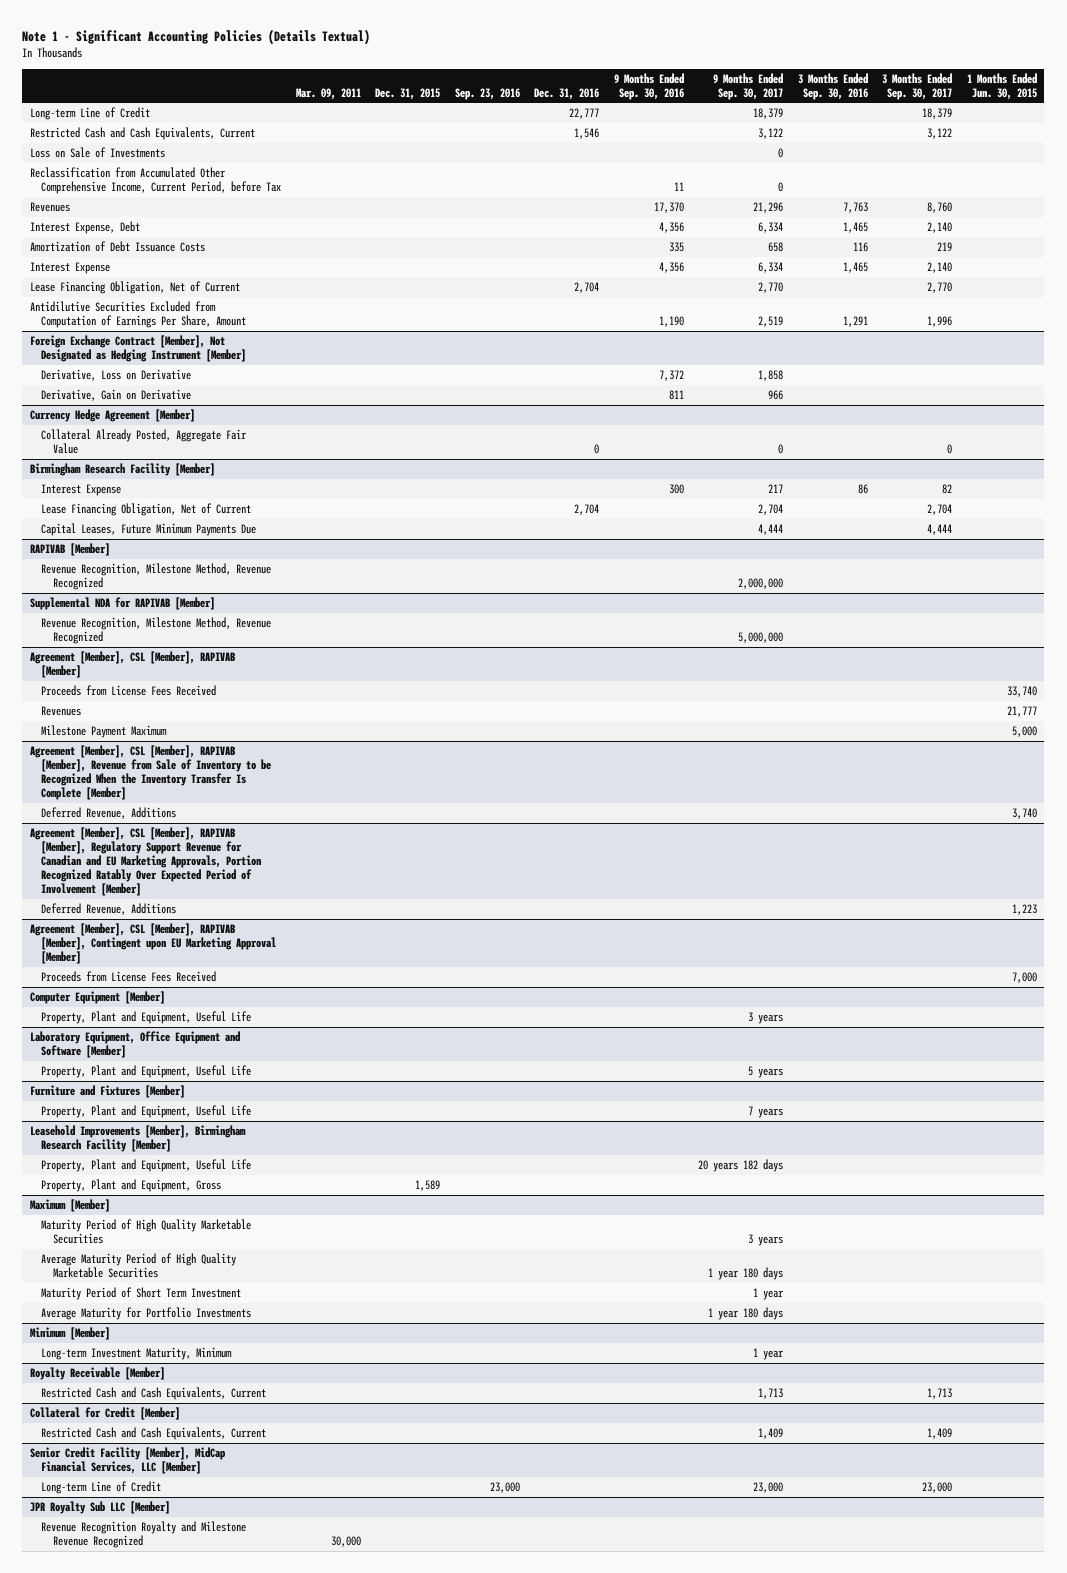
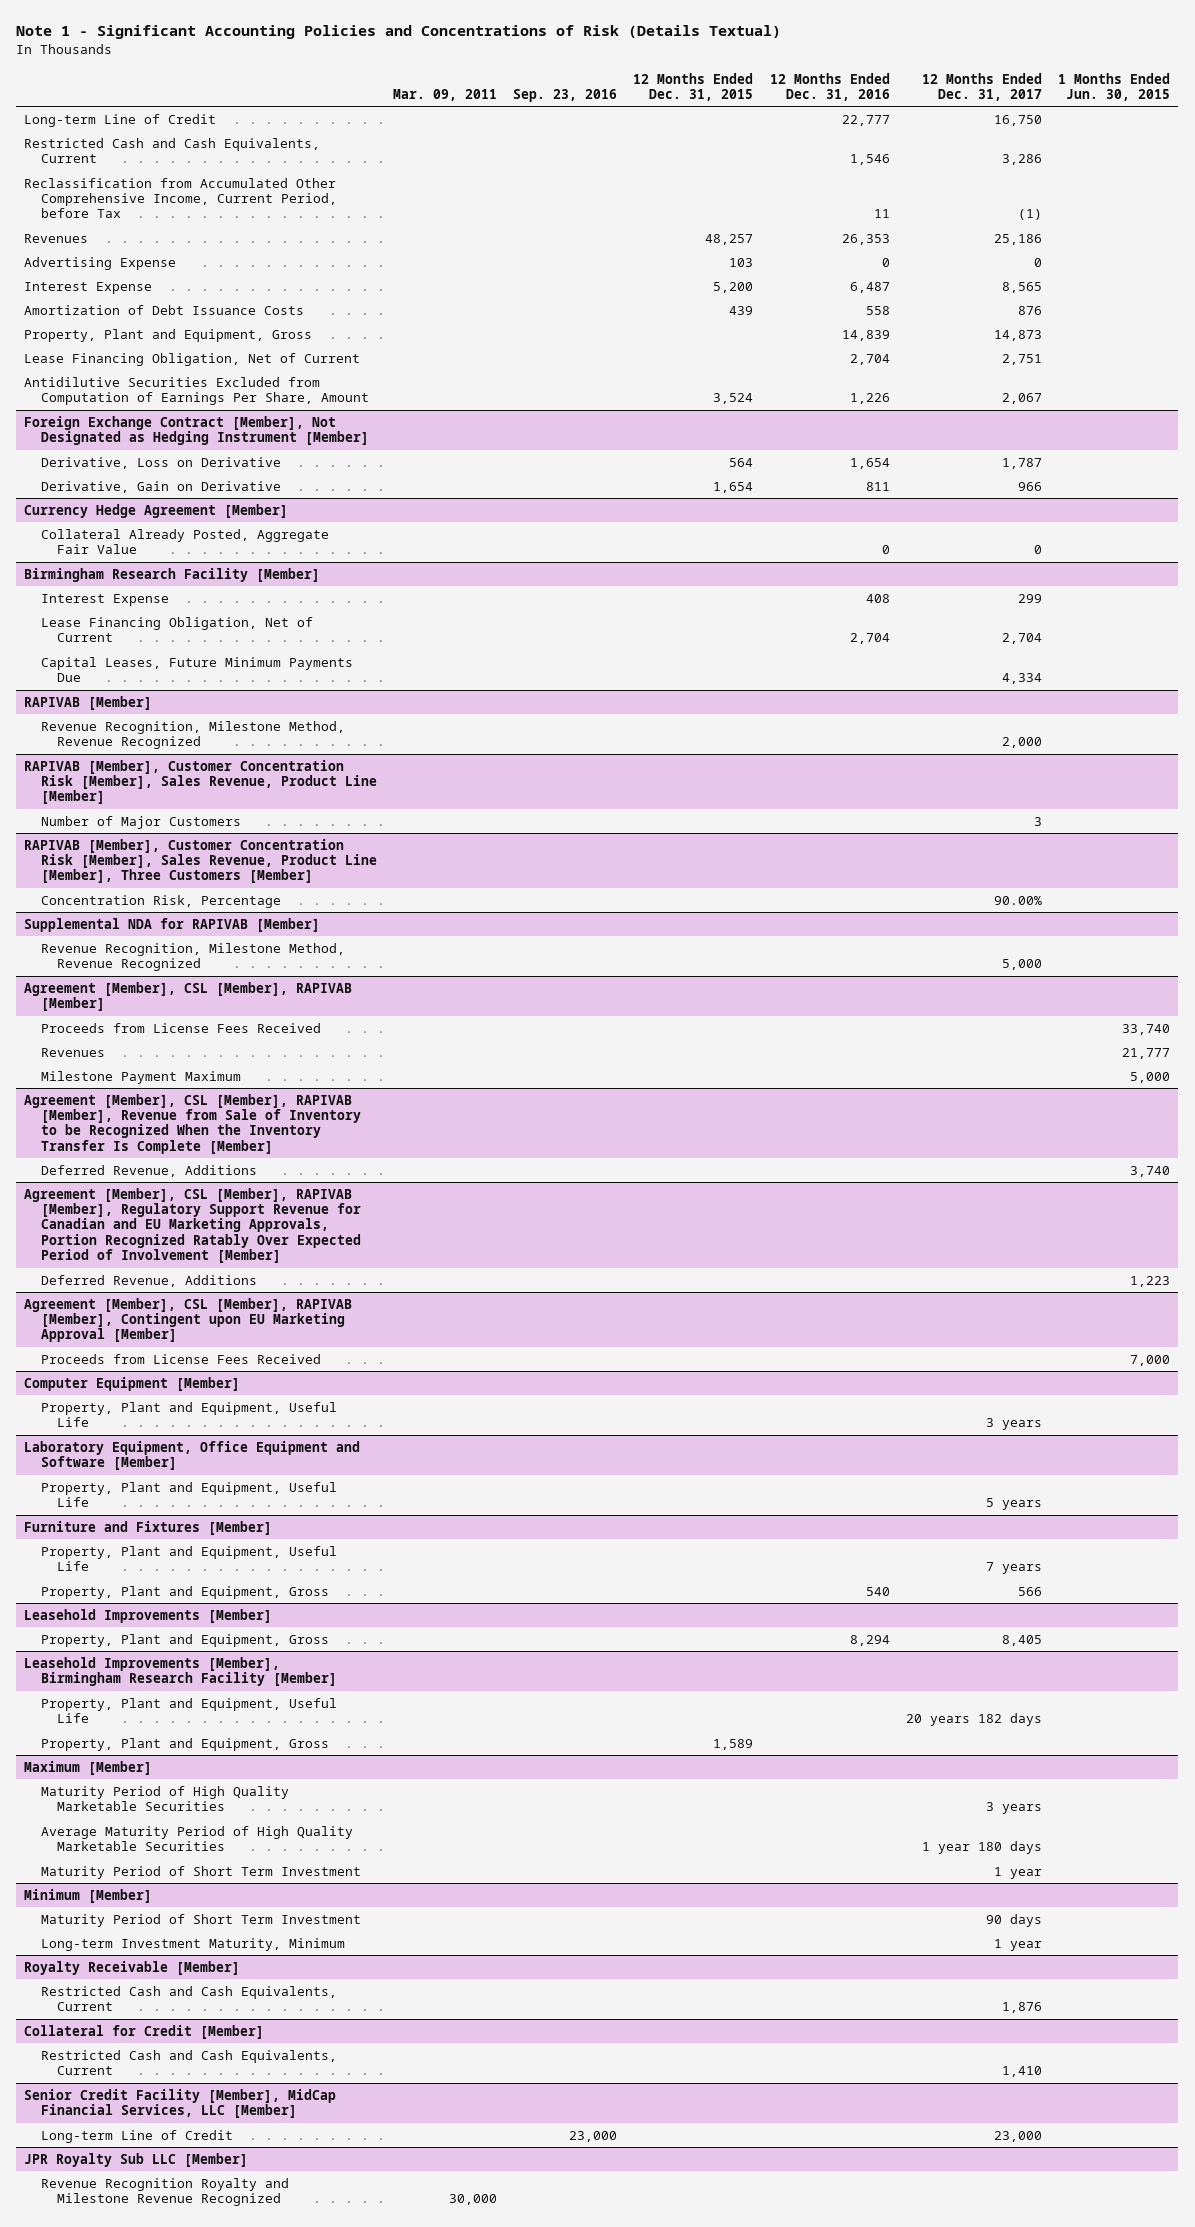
[22,28,371,45] Note 1 - Significant Accounting Policies (Details Textual) -> [16,25,782,40] Note 1 - Significant Accounting Policies and Concentrations of Risk (Details Textual)
[375,87,441,100] Dec. 31, 2015 -> none
[534,87,600,100] Dec. 31, 2016 -> none
[613,72,684,100] 9 Months Ended Sep. 30, 2016 -> none
[713,72,784,100] 9 Months Ended Sep. 30, 2017 -> none
[797,72,868,100] 3 Months Ended Sep. 30, 2016 -> none
[882,72,953,100] 3 Months Ended Sep. 30, 2017 -> none
none -> [633,72,754,101] 12 Months Ended Dec. 31, 2015
none -> [769,72,890,101] 12 Months Ended Dec. 31, 2016
none -> [921,72,1042,101] 12 Months Ended Dec. 31, 2017
[29,147,165,159] Loss on Sale of Investments -> none
[29,221,140,235] Interest Expense, Debt -> none
none -> [24,256,177,270] Advertising Expense
[29,241,205,253] Amortization of Debt Issuance Costs -> [24,304,305,315] Amortization of Debt Issuance Costs
none -> [24,328,313,342] Property, Plant and Equipment, Gross
none -> [24,759,377,805] RAPIVAB [Member], Customer Concentration Risk [Member], Sales Revenue, Product Line [Member]
none -> [40,815,241,829] Number of Major Customers
none -> [24,838,377,884] RAPIVAB [Member], Customer Concentration Risk [Member], Sales Revenue, Product Line [Member], Three Customers [Member]
none -> [40,894,281,908] Concentration Risk, Percentage
none -> [40,1585,329,1599] Property, Plant and Equipment, Gross
none -> [24,1608,273,1623] Leasehold Improvements [Member]
none -> [40,1633,329,1647] Property, Plant and Equipment, Gross
[41,1307,252,1321] Average Maturity for Portfolio Investments -> none
none -> [40,1913,361,1927] Maturity Period of Short Term Investment

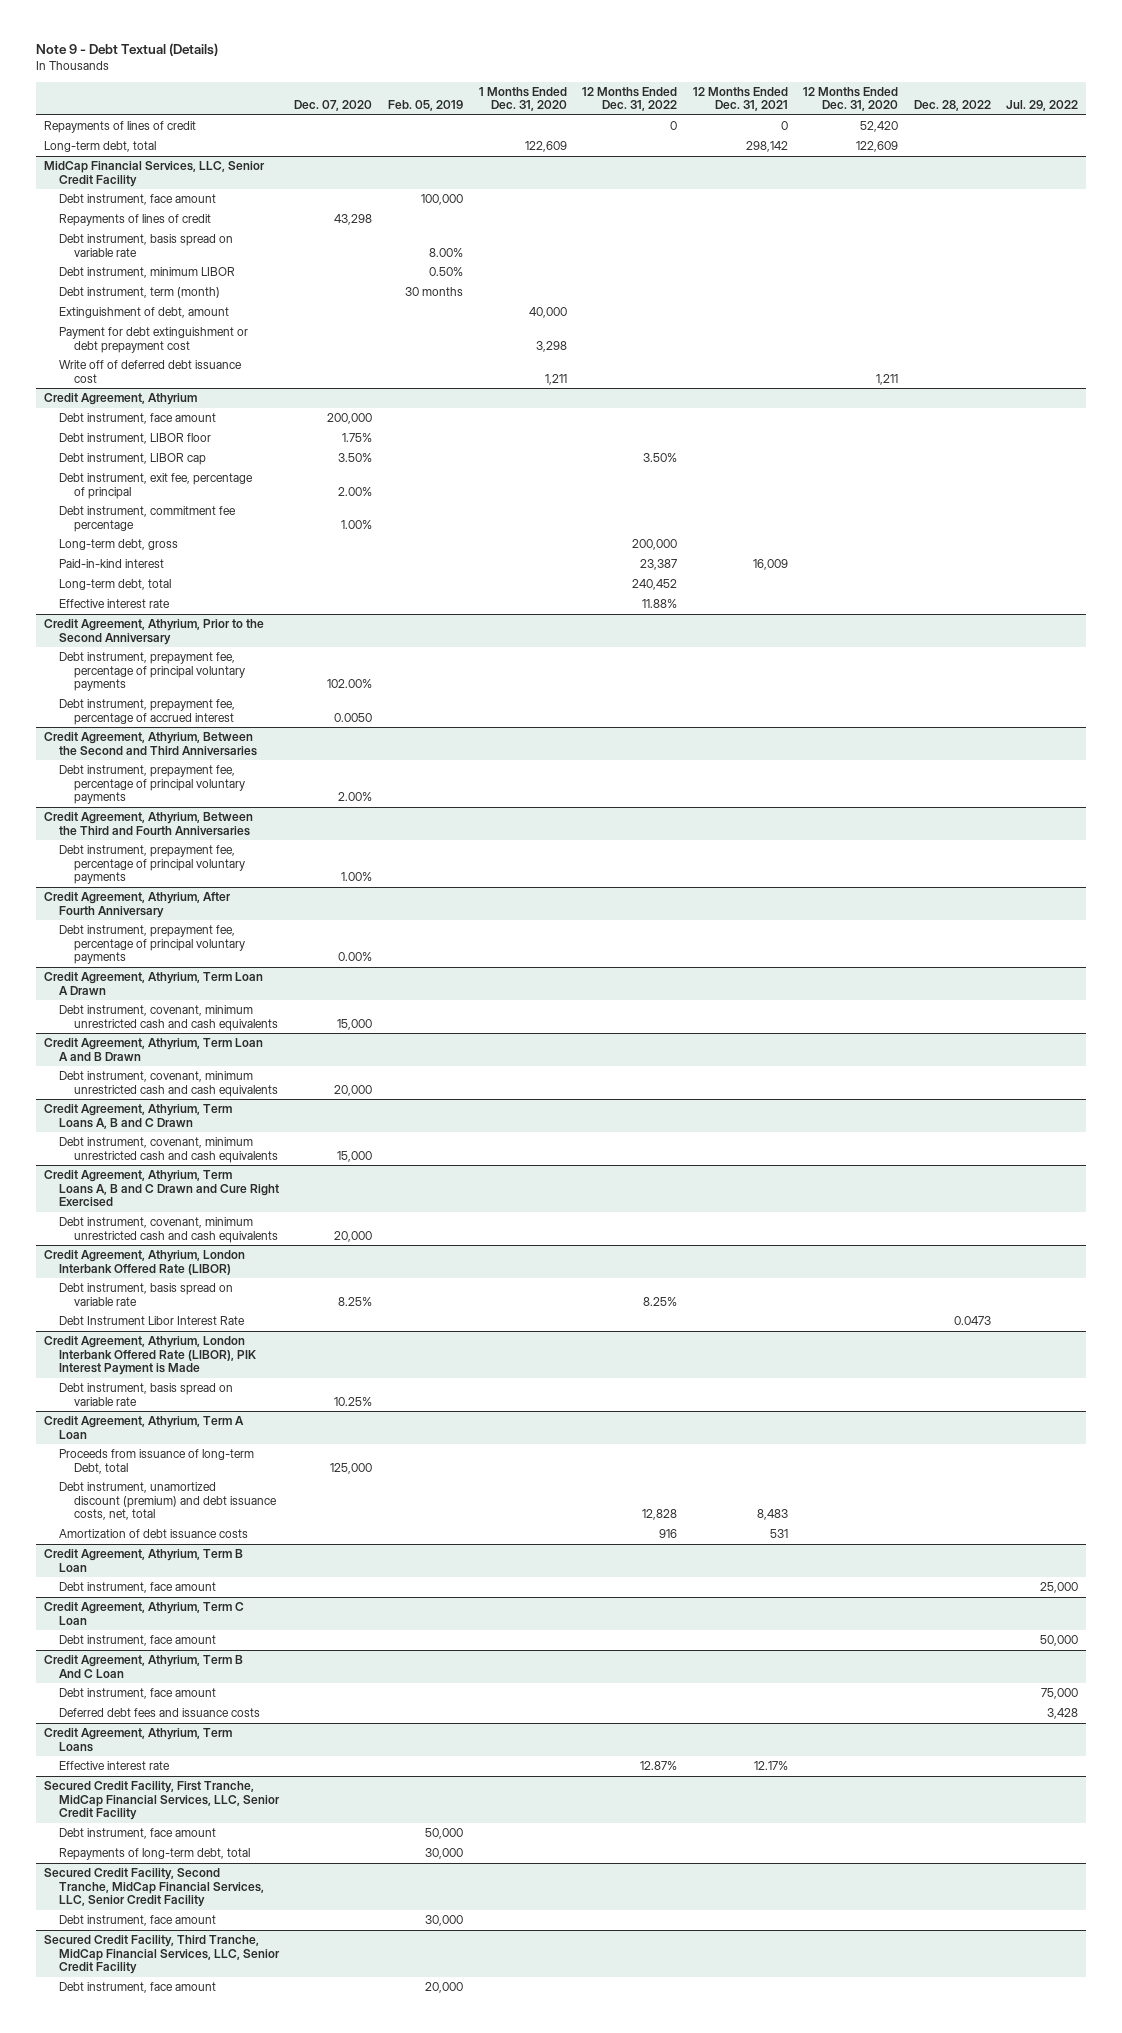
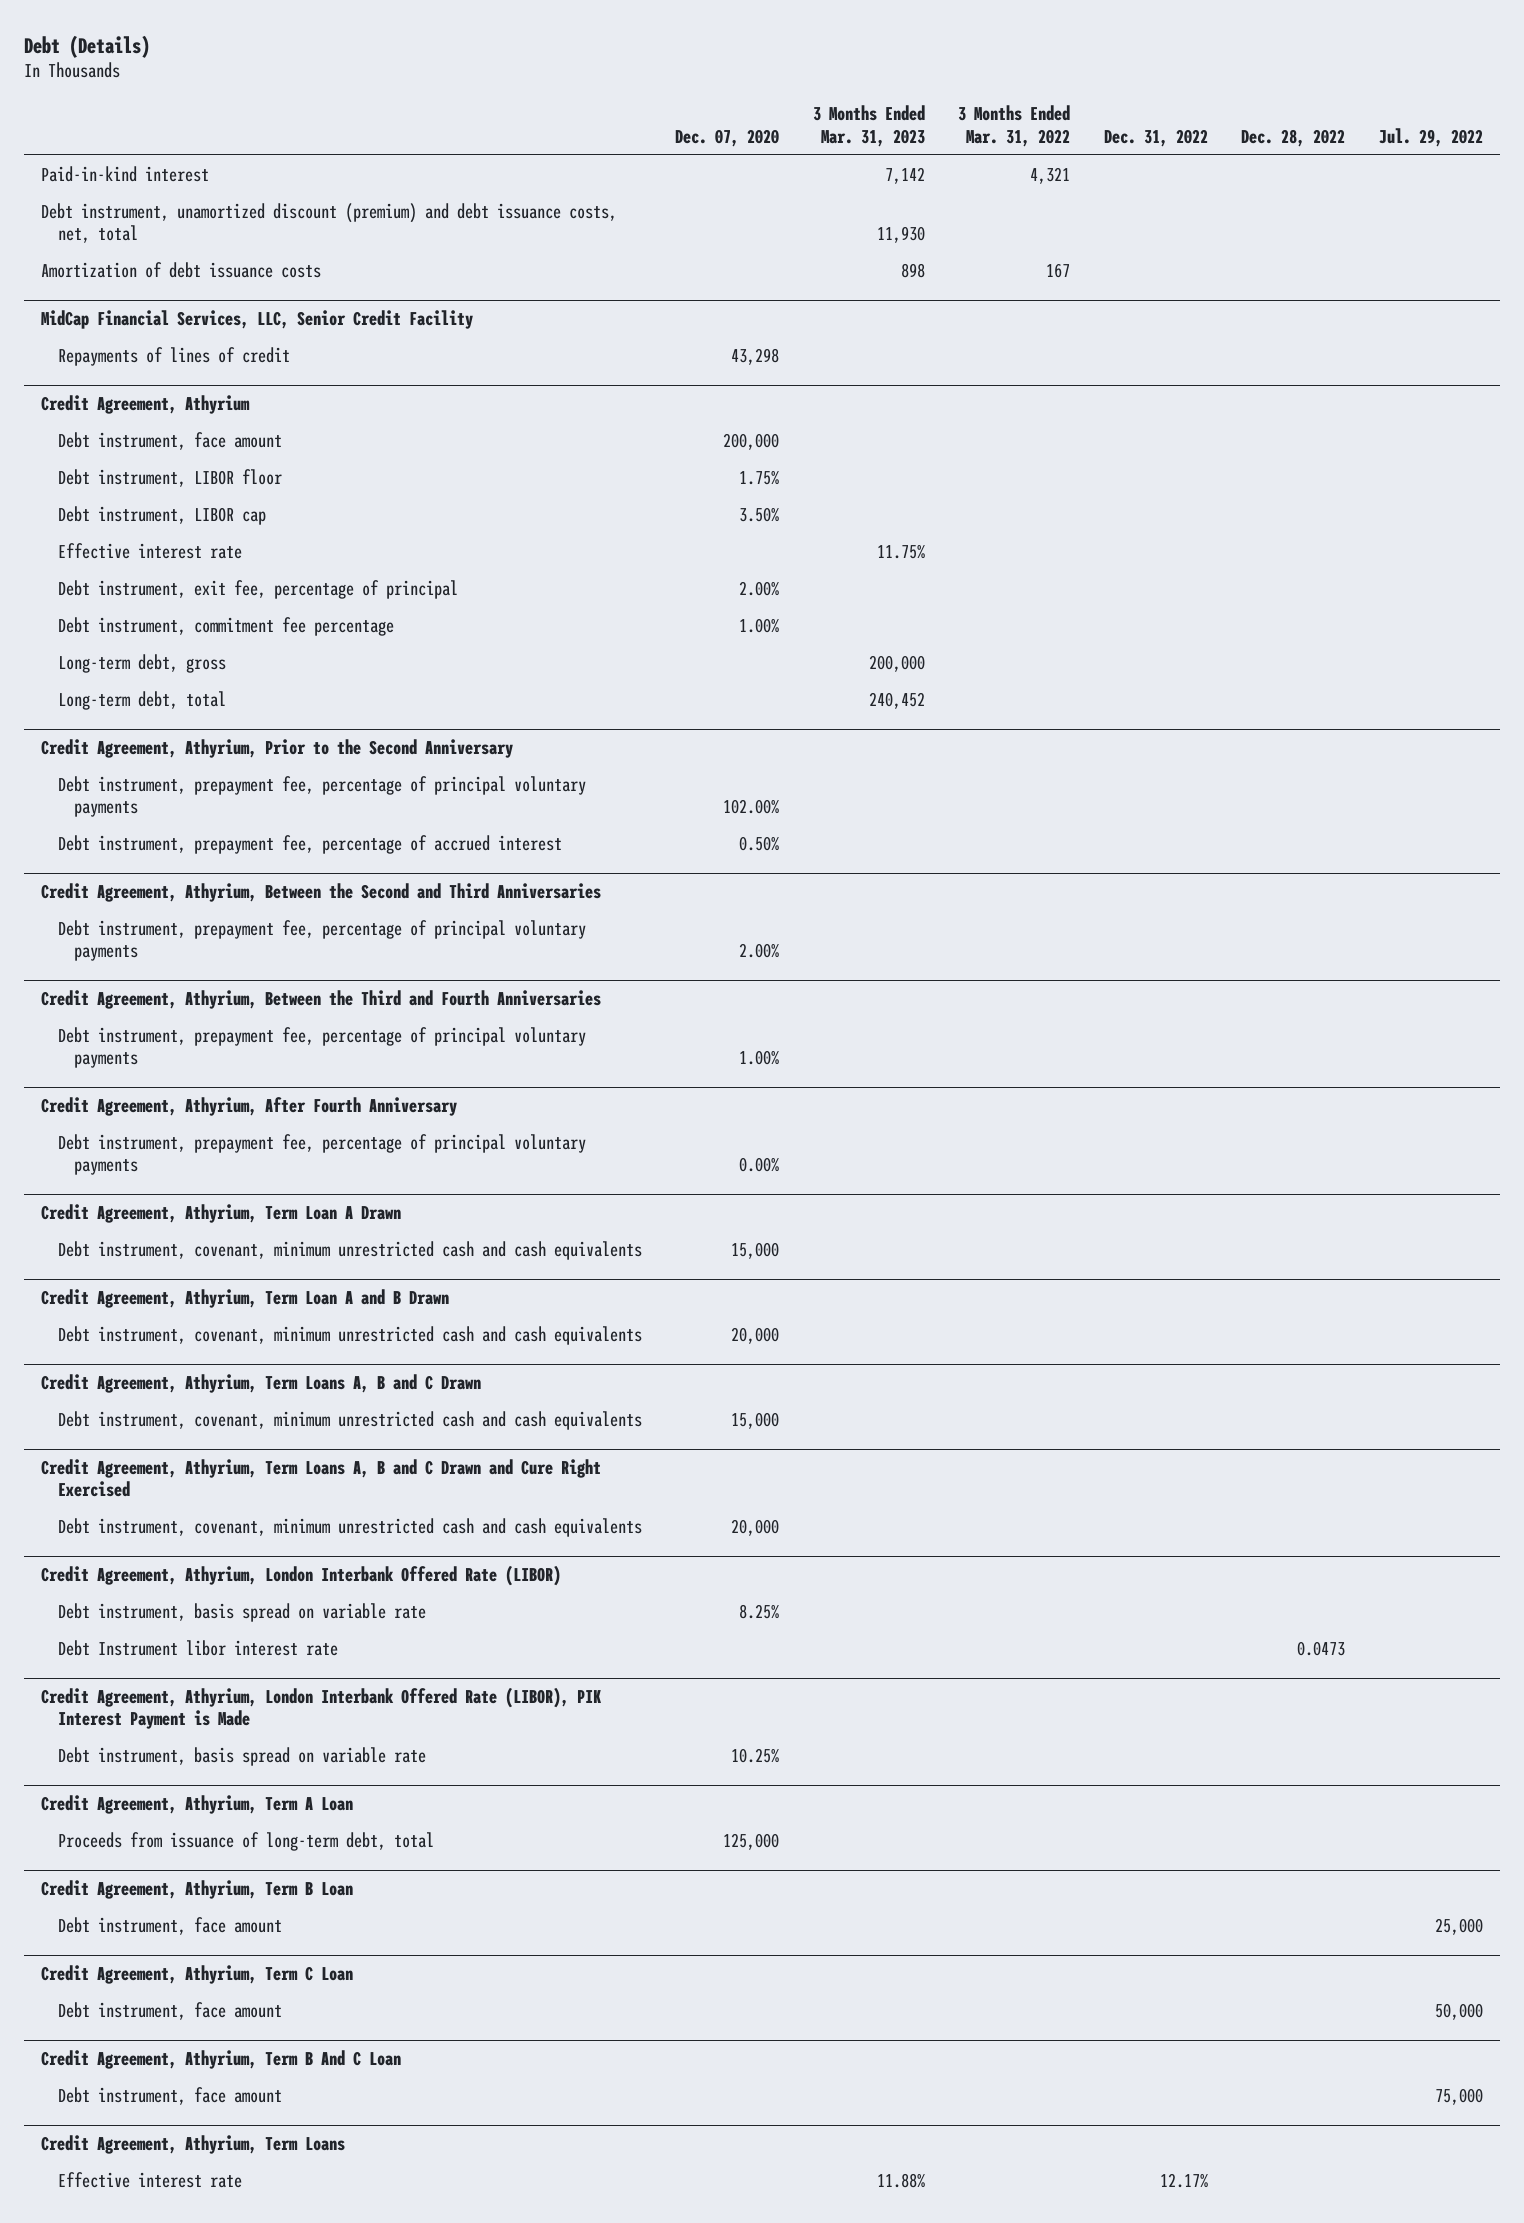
[35,43,218,57] Note 9 - Debt Textual (Details) -> [24,34,151,58] Debt (Details)
[387,100,463,112] Feb. 05, 2019 -> none
[478,86,567,112] 1 Months Ended Dec. 31, 2020 -> none
[582,86,678,112] 12 Months Ended Dec. 31, 2022 -> none
[692,86,788,112] 12 Months Ended Dec. 31, 2021 -> none
[803,86,899,112] 12 Months Ended Dec. 31, 2020 -> none
none -> [812,105,925,147] 3 Months Ended Mar. 31, 2023
none -> [958,105,1071,147] 3 Months Ended Mar. 31, 2022
none -> [1103,128,1208,147] Dec. 31, 2022
[43,121,196,134] Repayments of lines of credit -> none
[43,141,156,153] Long-term debt, total -> none
none -> [40,165,209,182] Paid-in-kind interest
none -> [40,202,617,244] Debt instrument, unamortized discount (premium) and debt issuance costs, net, total
none -> [40,261,321,278] Amortization of debt issuance costs
[58,194,216,206] Debt instrument, face amount -> none
[58,234,233,257] Debt instrument, basis spread on variable rate -> none
[58,267,235,279] Debt instrument, minimum LIBOR -> none
[58,287,220,299] Debt instrument, term (month) -> none
[58,307,229,319] Extinguishment of debt, amount -> none
[58,327,248,353] Payment for debt extinguishment or debt prepayment cost -> none
[58,360,242,383] Write off of deferred debt issuance cost -> none
[58,599,170,609] Effective interest rate -> [57,542,242,559] Effective interest rate
[58,559,164,569] Paid-in-kind interest -> none
[334,712,373,722] 0.0050 -> [739,835,780,851] 0.50%
[58,1316,245,1326] Debt Instrument Libor Interest Rate -> [57,1639,338,1656] Debt Instrument libor interest rate
[58,1482,278,1521] Debt instrument, unamortized discount (premium) and debt issuance costs, net, total -> none
[58,1529,248,1539] Amortization of debt issuance costs -> none
[58,1449,254,1474] Proceeds from issuance of long-term Debt, total -> [57,1831,434,1851] Proceeds from issuance of long-term debt, total
[58,1708,260,1718] Deferred debt fees and issuance costs -> none
[43,1781,280,1821] Secured Credit Facility, First Tranche, MidCap Financial Services, LLC, Senior Credit Facility -> none
[58,1828,216,1840] Debt instrument, face amount -> none
[58,1848,250,1861] Repayments of long-term debt, total -> none
[43,1868,264,1908] Secured Credit Facility, Second Tranche, MidCap Financial Services, LLC, Senior Credit Facility -> none
[58,1915,216,1927] Debt instrument, face amount -> none
[43,1935,280,1975] Secured Credit Facility, Third Tranche, MidCap Financial Services, LLC, Senior Credit Facility -> none
[58,1982,216,1994] Debt instrument, face amount -> none

